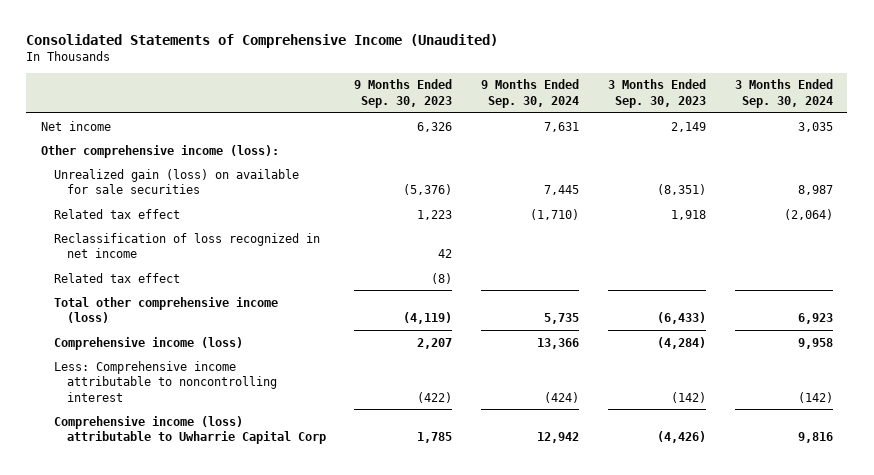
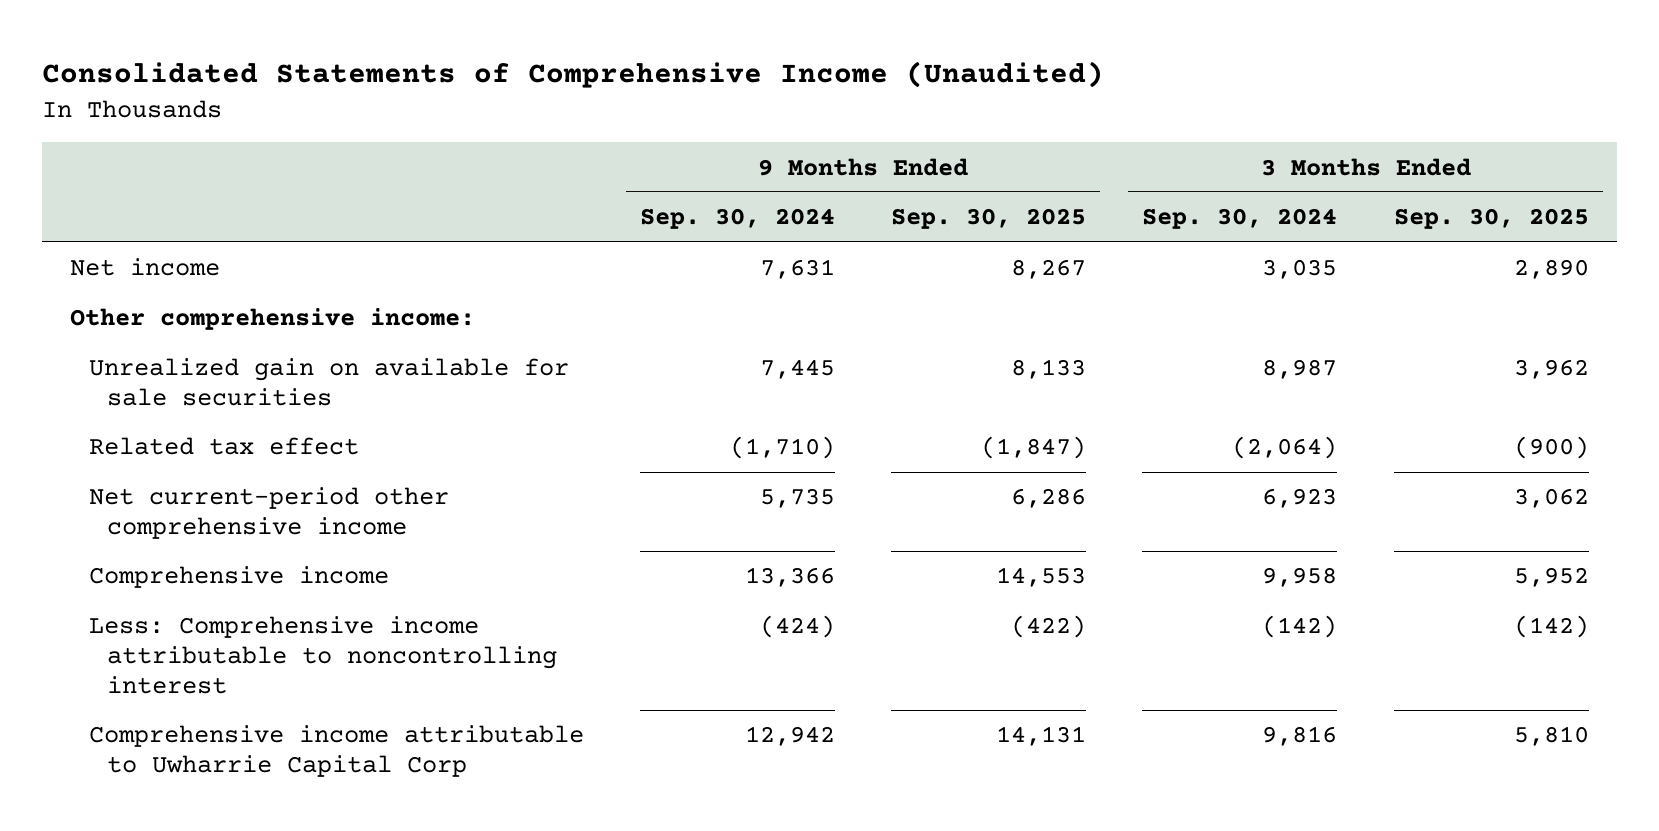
[354,79,453,108] 9 Months Ended Sep. 30, 2023 -> none
[608,79,707,108] 3 Months Ended Sep. 30, 2023 -> none
none -> [891,208,1087,230] Sep. 30, 2025
none -> [1393,208,1589,230] Sep. 30, 2025
[40,144,279,158] Other comprehensive income (loss): -> [70,308,476,331] Other comprehensive income:
[53,168,299,195] Unrealized gain (loss) on available for sale securities -> [88,358,569,406] Unrealized gain on available for sale securities
[53,232,320,259] Reclassification of loss recognized in net income -> none
[53,272,180,283] Related tax effect -> none
[53,296,278,324] Total other comprehensive income (loss) -> [88,487,449,539] Net current-period other comprehensive income
[53,336,243,350] Comprehensive income (loss) -> [88,566,389,589] Comprehensive income
[53,415,326,445] Comprehensive income (loss) attributable to Uwharrie Capital Corp -> [88,725,584,777] Comprehensive income attributable to Uwharrie Capital Corp

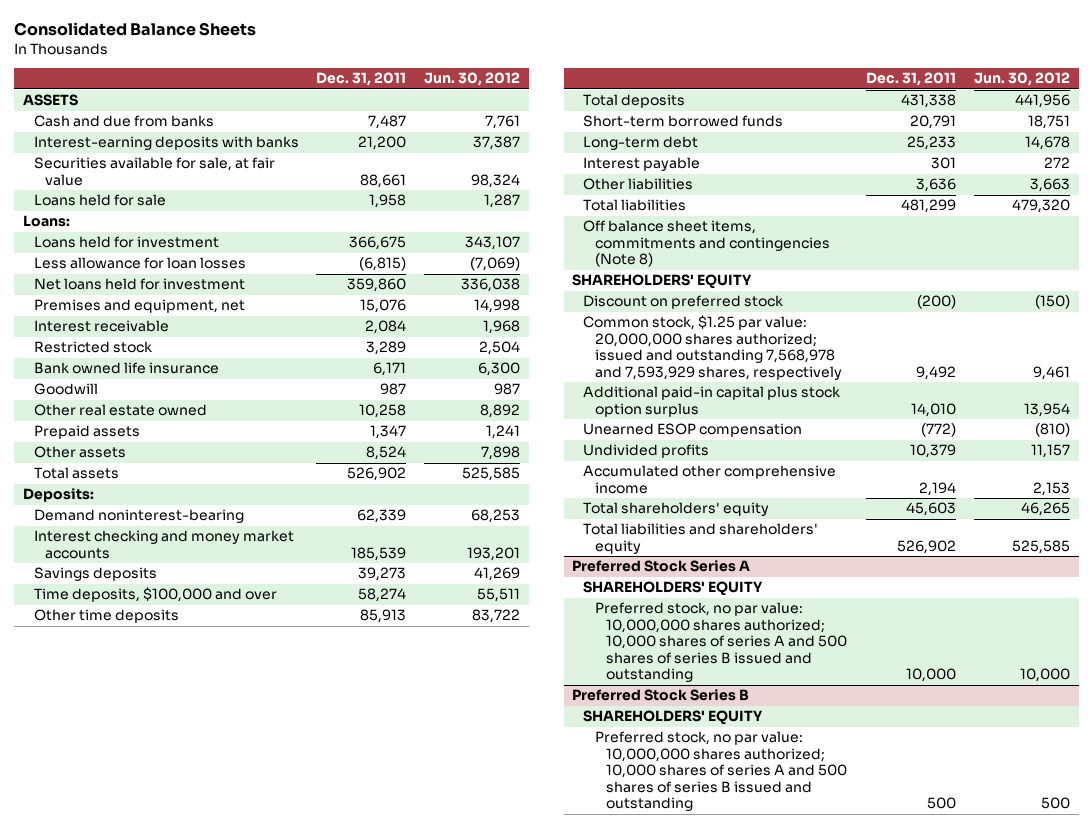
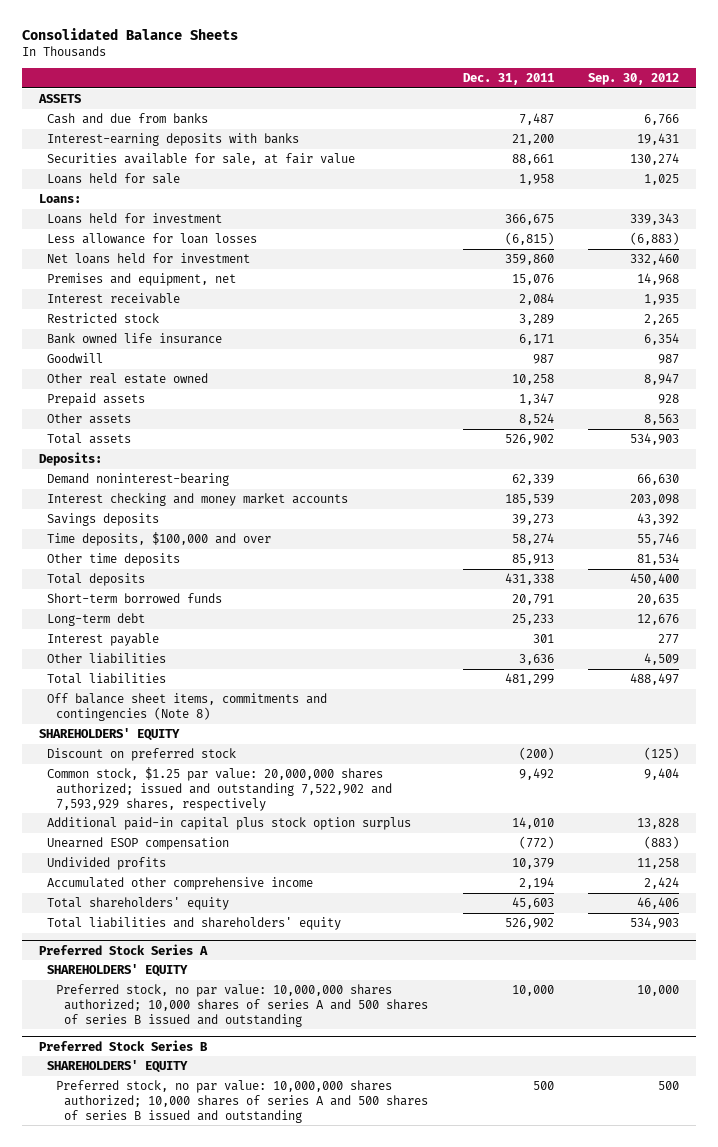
[423,72,520,87] Jun. 30, 2012 -> none
none -> [587,72,679,85] Sep. 30, 2012
[583,315,842,380] Common stock, $1.25 par value: 20,000,000 shares authorized; issued and outstanding 7,568,978 and 7,593,929 shares, respectively -> [47,767,392,811] Common stock, $1.25 par value: 20,000,000 shares authorized; issued and outstanding 7,522,902 and 7,593,929 shares, respectively

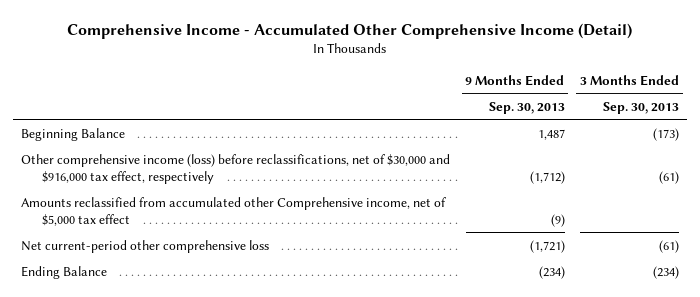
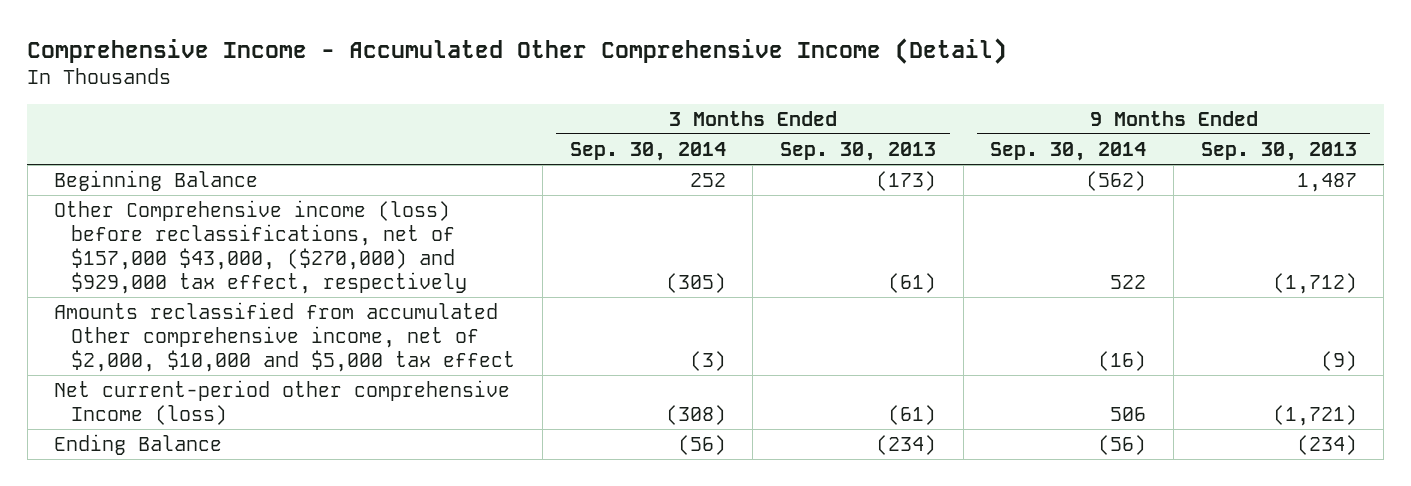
none -> [569,141,726,161] Sep. 30, 2014
none -> [990,141,1147,161] Sep. 30, 2014
[21,153,451,184] Other comprehensive income (loss) before reclassifications, net of $30,000 and $916,000 tax effect, respectively -> [54,199,468,295] Other Comprehensive income (loss) before reclassifications, net of $157,000 $43,000, ($270,000) and $929,000 tax effect, respectively
[21,196,447,226] Amounts reclassified from accumulated other Comprehensive income, net of $5,000 tax effect -> [54,301,516,372] Amounts reclassified from accumulated Other comprehensive income, net of $2,000, $10,000 and $5,000 tax effect
[21,239,270,253] Net current-period other comprehensive loss -> [54,379,511,425] Net current-period other comprehensive Income (loss)

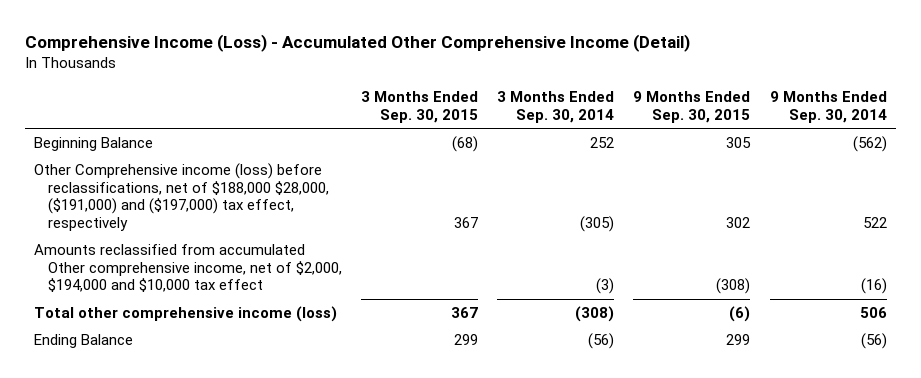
[27,37,1008,64] Comprehensive Income - Accumulated Other Comprehensive Income (Detail) -> [24,33,690,52] Comprehensive Income (Loss) - Accumulated Other Comprehensive Income (Detail)
[780,141,937,161] Sep. 30, 2013 -> none
[1200,141,1357,161] Sep. 30, 2013 -> none
none -> [360,91,478,123] 3 Months Ended Sep. 30, 2015
none -> [633,91,751,123] 9 Months Ended Sep. 30, 2015
[54,199,468,295] Other Comprehensive income (loss) before reclassifications, net of $157,000 $43,000, ($270,000) and $929,000 tax effect, respectively -> [34,162,329,232] Other Comprehensive income (loss) before reclassifications, net of $188,000 $28,000, ($191,000) and ($197,000) tax effect, respectively
[54,301,516,372] Amounts reclassified from accumulated Other comprehensive income, net of $2,000, $10,000 and $5,000 tax effect -> [34,243,342,293] Amounts reclassified from accumulated Other comprehensive income, net of $2,000, $194,000 and $10,000 tax effect
[54,379,511,425] Net current-period other comprehensive Income (loss) -> [34,305,338,322] Total other comprehensive income (loss)

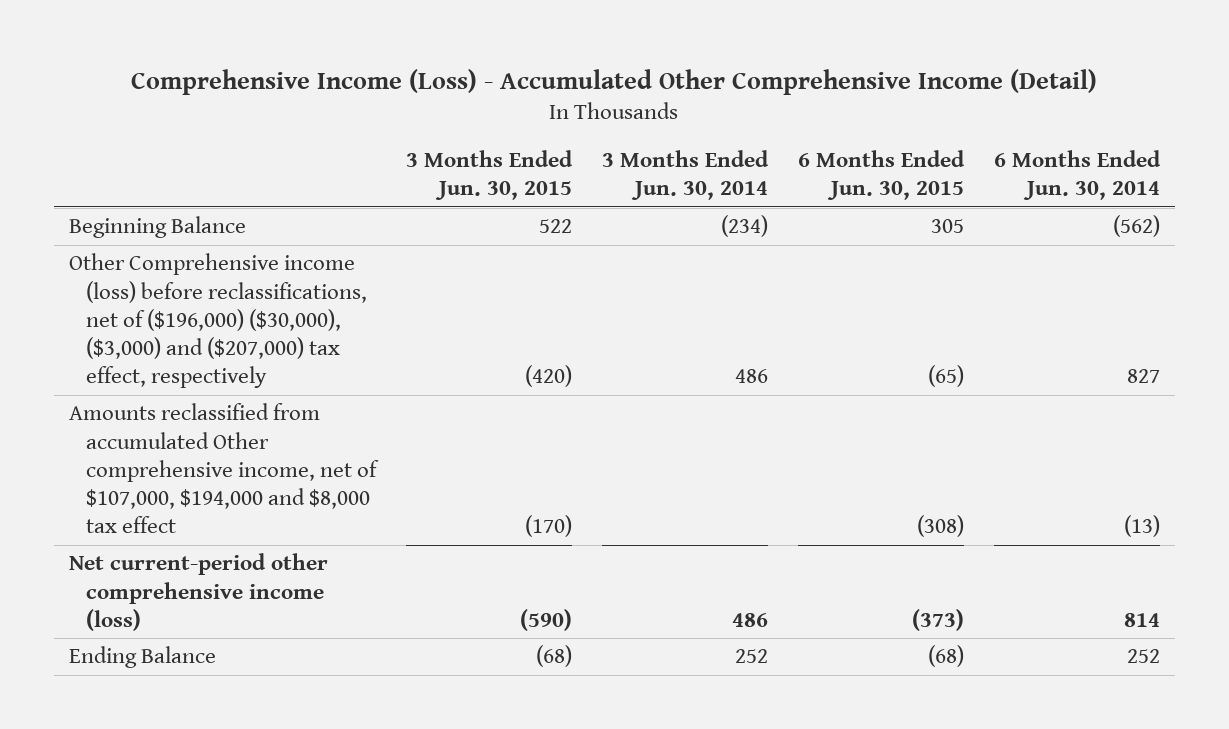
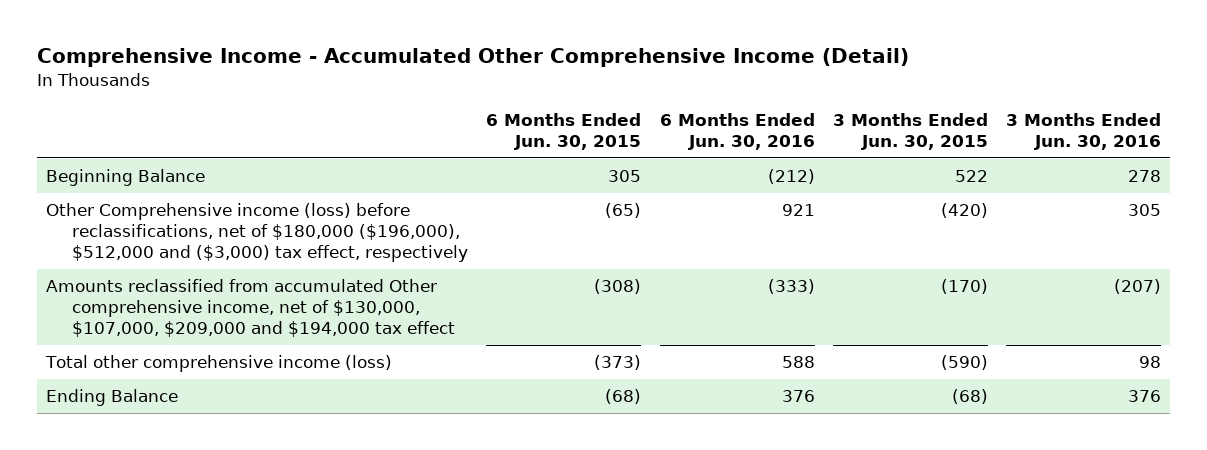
[131,69,1098,96] Comprehensive Income (Loss) - Accumulated Other Comprehensive Income (Detail) -> [36,47,909,67] Comprehensive Income - Accumulated Other Comprehensive Income (Detail)
[601,149,769,201] 3 Months Ended Jun. 30, 2014 -> none
[993,149,1161,201] 6 Months Ended Jun. 30, 2014 -> none
none -> [659,112,815,150] 6 Months Ended Jun. 30, 2016
none -> [1005,112,1161,150] 3 Months Ended Jun. 30, 2016
[69,253,367,389] Other Comprehensive income (loss) before reclassifications, net of ($196,000) ($30,000), ($3,000) and ($207,000) tax effect, respectively -> [45,203,469,263] Other Comprehensive income (loss) before reclassifications, net of $180,000 ($196,000), $512,000 and ($3,000) tax effect, respectively
[69,403,379,534] Amounts reclassified from accumulated Other comprehensive income, net of $107,000, $194,000 and $8,000 tax effect -> [45,279,456,338] Amounts reclassified from accumulated Other comprehensive income, net of $130,000, $107,000, $209,000 and $194,000 tax effect
[69,553,329,631] Net current-period other comprehensive income (loss) -> [44,355,392,373] Total other comprehensive income (loss)

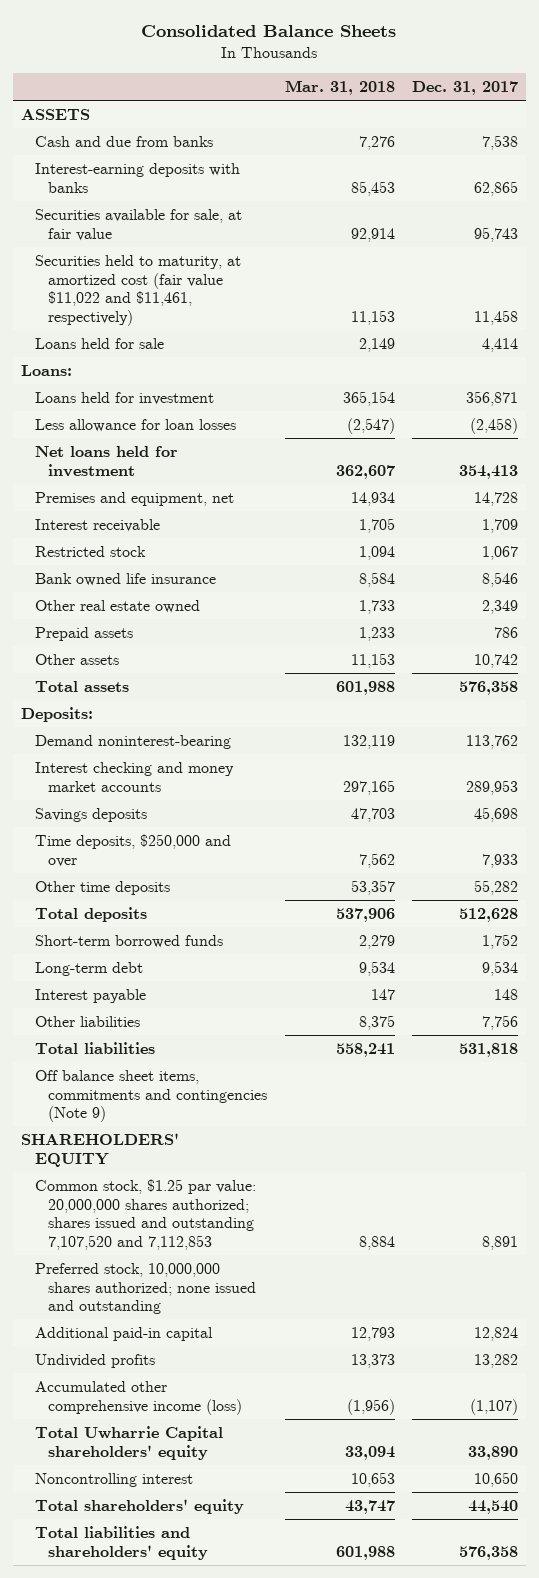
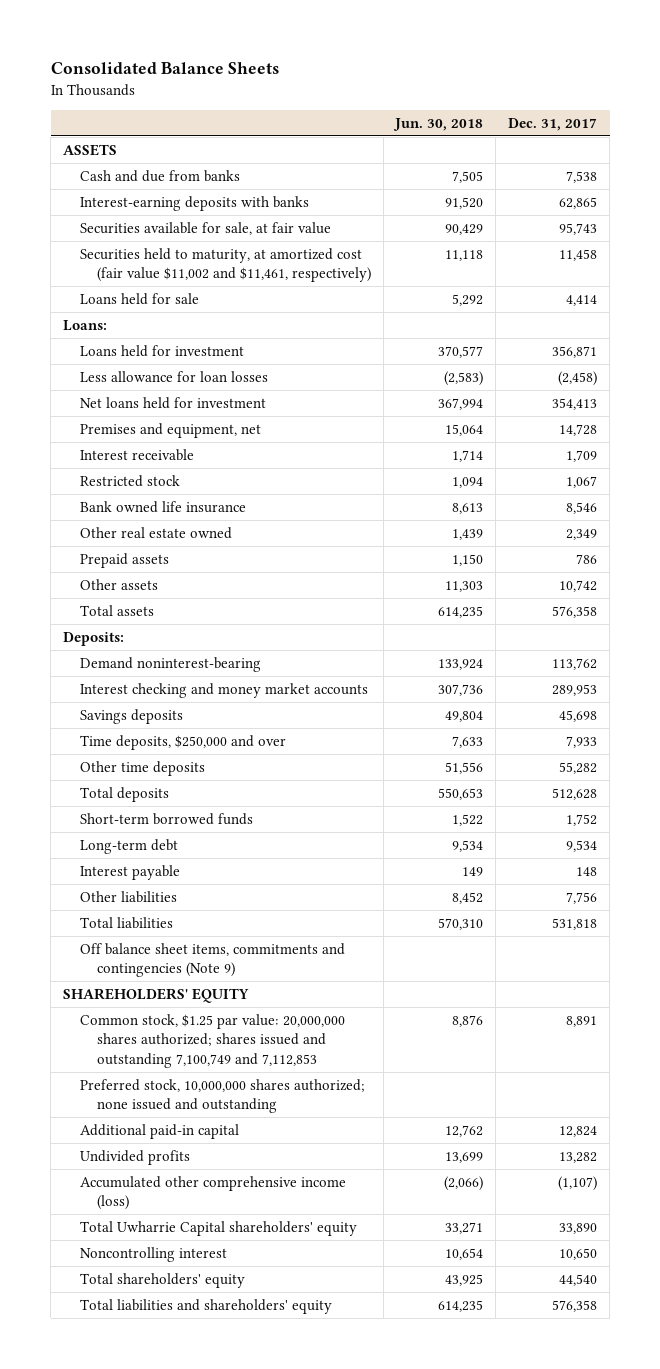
[284,80,395,96] Mar. 31, 2018 -> none
none -> [393,117,484,131] Jun. 30, 2018
[34,254,241,327] Securities held to maturity, at amortized cost (fair value $11,022 and $11,461, respectively) -> [79,247,371,283] Securities held to maturity, at amortized cost (fair value $11,002 and $11,461, respectively)
[34,1178,256,1251] Common stock, $1.25 par value: 20,000,000 shares authorized; shares issued and outstanding 7,107,520 and 7,112,853 -> [79,1013,345,1068] Common stock, $1.25 par value: 20,000,000 shares authorized; shares issued and outstanding 7,100,749 and 7,112,853

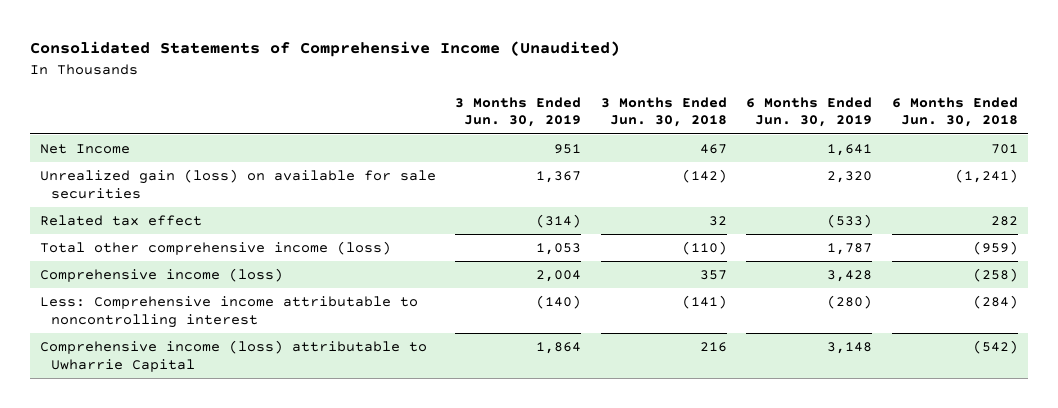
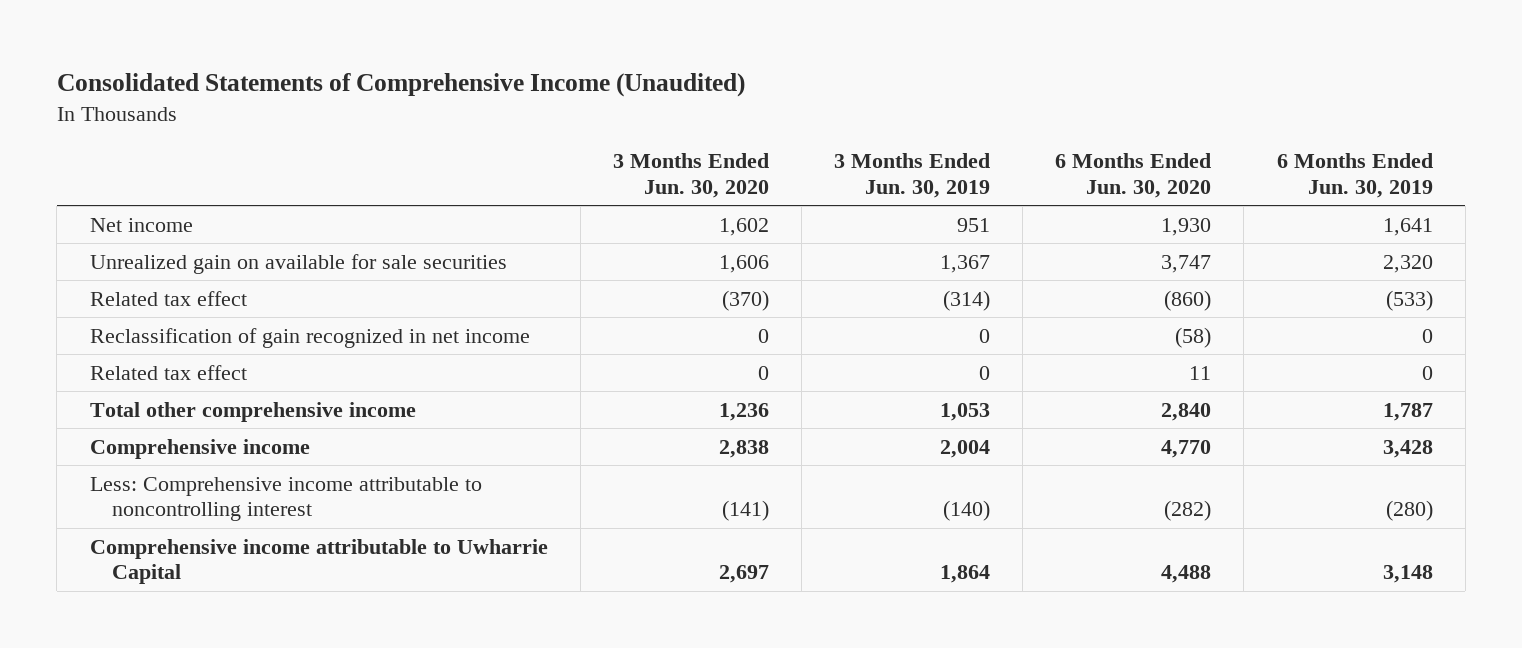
[600,96,727,128] 3 Months Ended Jun. 30, 2018 -> none
[891,96,1018,128] 6 Months Ended Jun. 30, 2018 -> none
none -> [612,153,769,199] 3 Months Ended Jun. 30, 2020
none -> [1055,153,1212,199] 6 Months Ended Jun. 30, 2020
[39,144,130,155] Net Income -> [89,217,193,232] Net income
[39,169,436,199] Unrealized gain (loss) on available for sale securities -> [89,253,507,274] Unrealized gain on available for sale securities
none -> [89,327,530,348] Reclassification of gain recognized in net income
none -> [89,364,247,380] Related tax effect
[39,241,391,256] Total other comprehensive income (loss) -> [89,401,416,422] Total other comprehensive income
[39,268,283,283] Comprehensive income (loss) -> [89,438,310,459] Comprehensive income
[39,340,427,372] Comprehensive income (loss) attributable to Uwharrie Capital -> [89,538,548,585] Comprehensive income attributable to Uwharrie Capital

